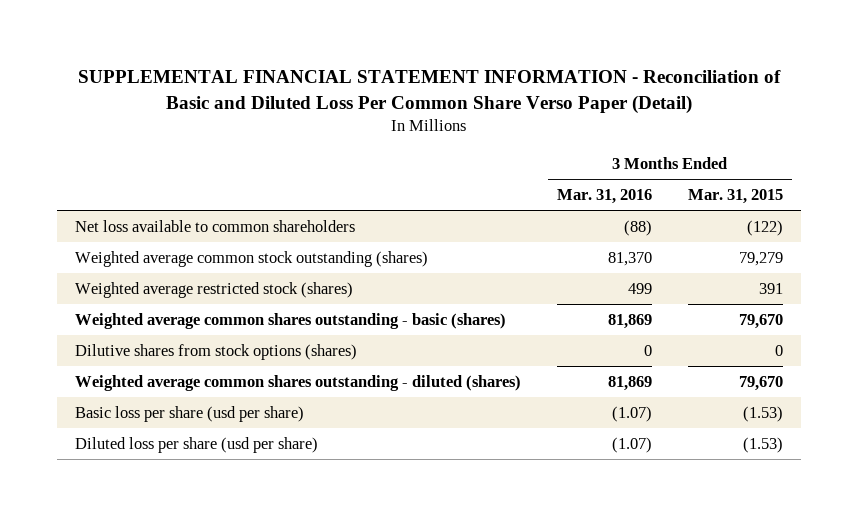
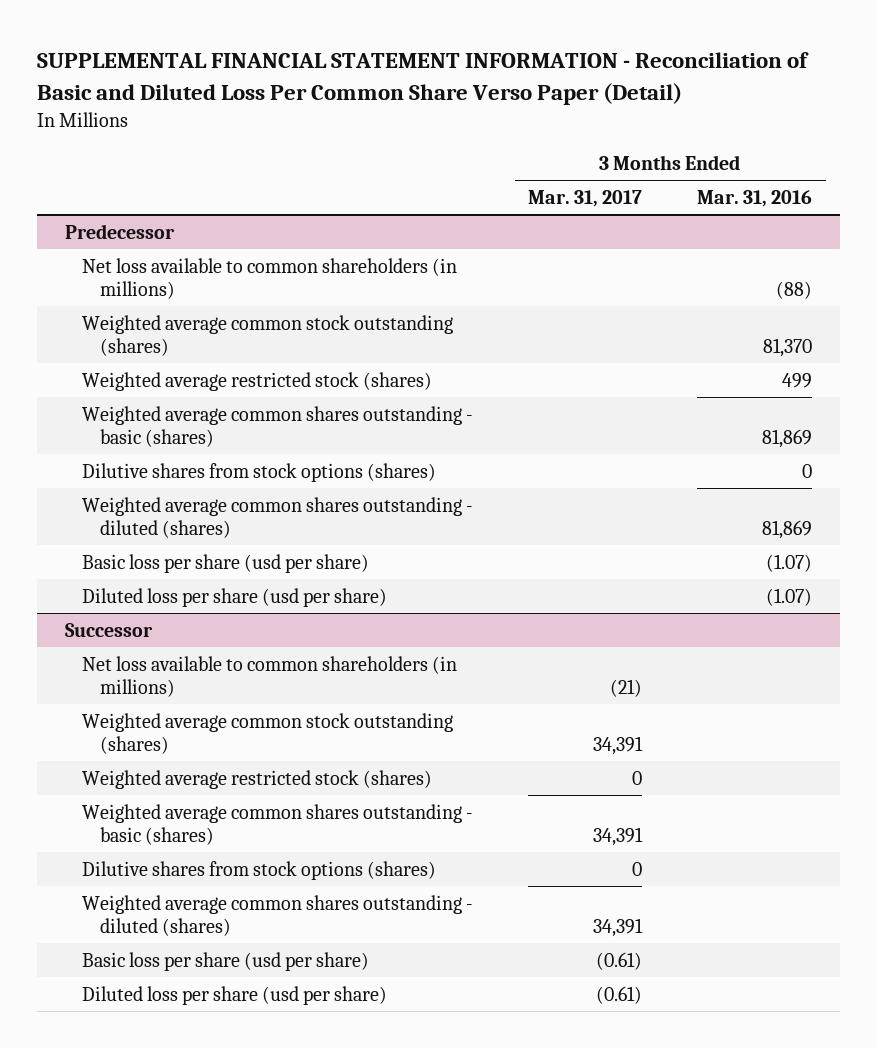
[687,189,783,205] Mar. 31, 2015 -> none
none -> [528,190,643,208] Mar. 31, 2017
none -> [64,223,175,239] Predecessor
[74,220,355,233] Net loss available to common shareholders -> [82,257,458,300] Net loss available to common shareholders (in millions)
none -> [64,622,153,637] Successor
none -> [82,655,458,698] Net loss available to common shareholders (in millions)
none -> [82,712,454,755] Weighted average common stock outstanding (shares)
none -> [82,769,433,789] Weighted average restricted stock (shares)
none -> [82,803,474,846] Weighted average common shares outstanding - basic (shares)
none -> [82,860,437,880] Dilutive shares from stock options (shares)
none -> [82,894,474,937] Weighted average common shares outstanding - diluted (shares)
none -> [82,951,370,971] Basic loss per share (usd per share)
none -> [82,985,388,1005] Diluted loss per share (usd per share)

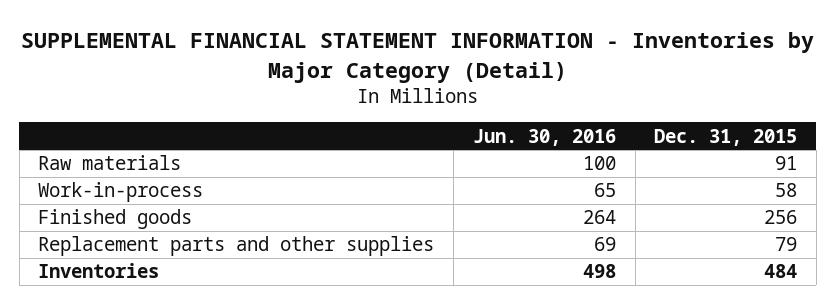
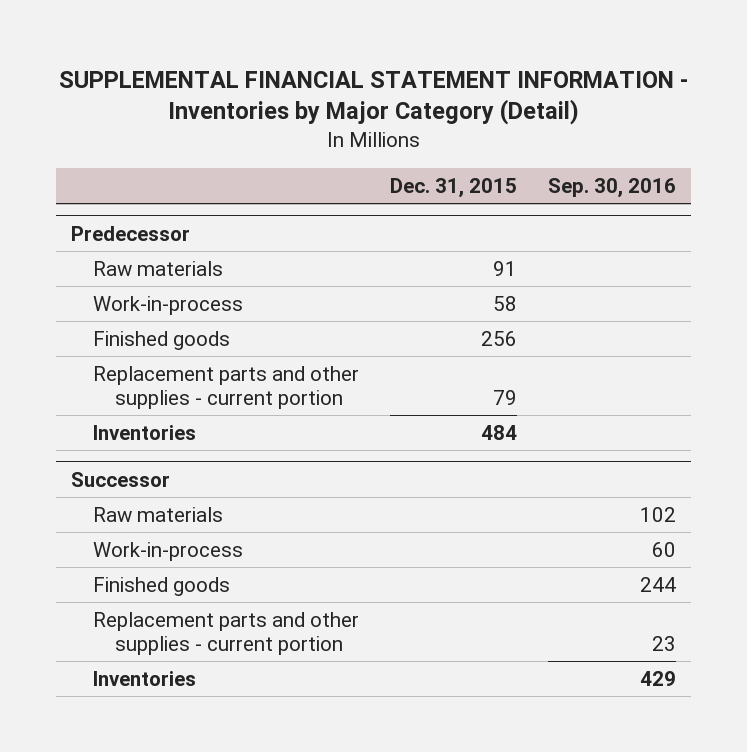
[472,128,616,146] Jun. 30, 2016 -> none
none -> [547,177,676,198] Sep. 30, 2016
none -> [71,225,191,241] Predecessor
[38,236,435,257] Replacement parts and other supplies -> [93,366,360,409] Replacement parts and other supplies - current portion
none -> [71,471,171,487] Successor
none -> [93,507,224,523] Raw materials
none -> [93,542,244,562] Work-in-process
none -> [93,577,231,597] Finished goods
none -> [93,612,360,655] Replacement parts and other supplies - current portion
none -> [93,671,197,687] Inventories

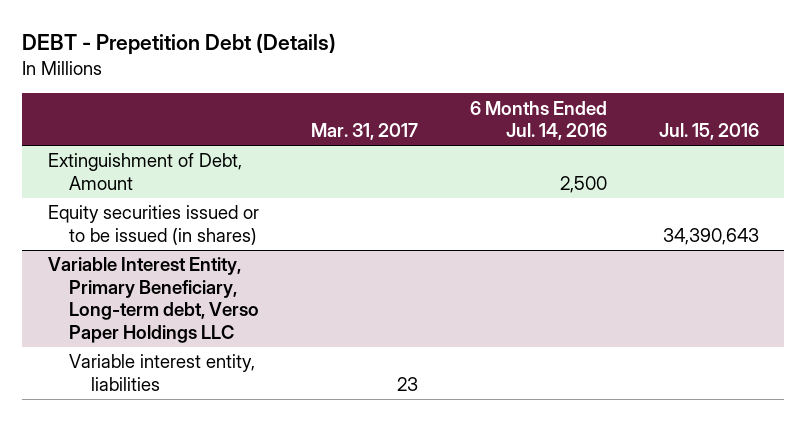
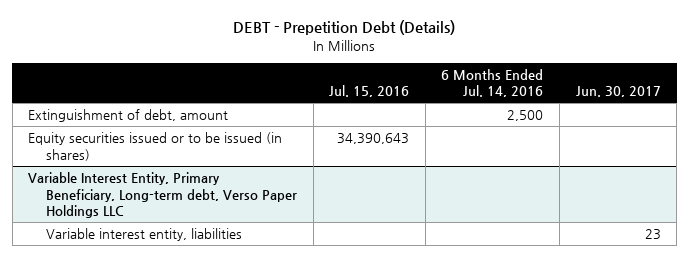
[311,123,419,141] Mar. 31, 2017 -> none
none -> [575,86,661,98] Jun. 30, 2017
[47,153,242,190] Extinguishment of Debt, Amount -> [28,109,229,123] Extinguishment of debt, amount

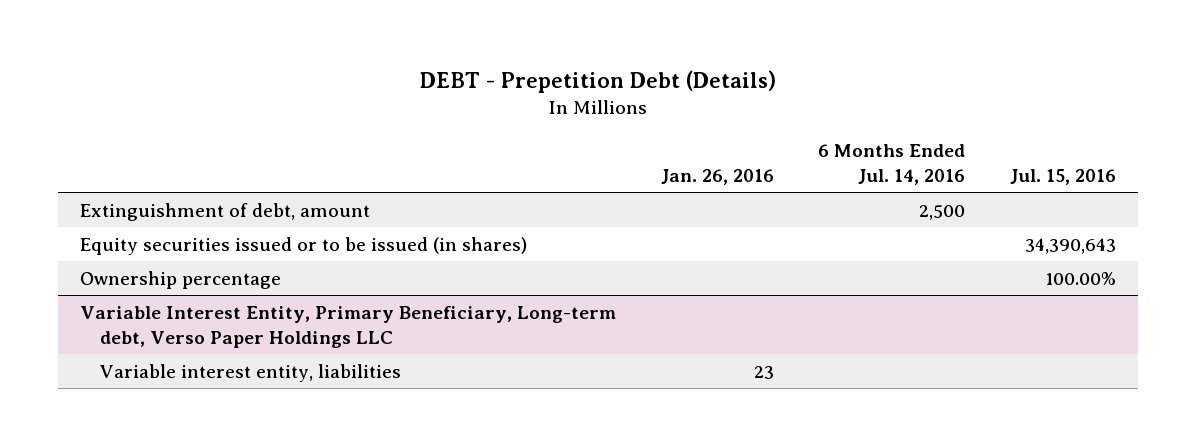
[575,86,661,98] Jun. 30, 2017 -> none
none -> [660,168,774,185] Jan. 26, 2016
none -> [80,270,282,289] Ownership percentage

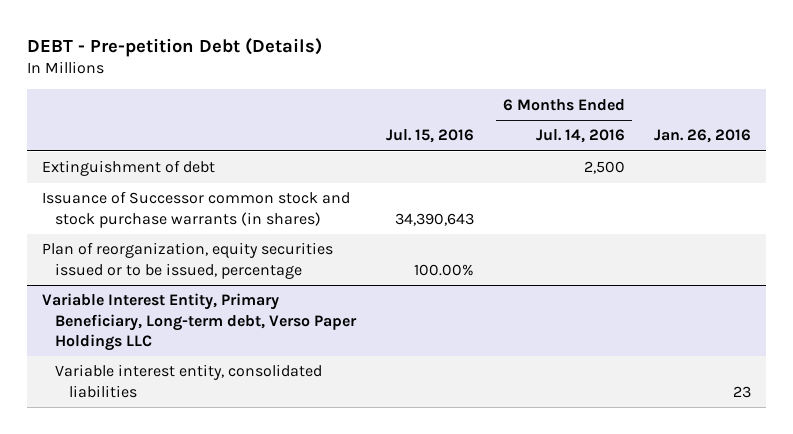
[419,69,776,93] DEBT - Prepetition Debt (Details) -> [27,37,323,57] DEBT - Pre-petition Debt (Details)
[80,270,282,289] Ownership percentage -> none
[80,202,371,221] Extinguishment of debt, amount -> [41,160,215,177] Extinguishment of debt
[80,236,528,255] Equity securities issued or to be issued (in shares) -> [41,191,350,228] Issuance of Successor common stock and stock purchase warrants (in shares)
none -> [41,242,333,279] Plan of reorganization, equity securities issued or to be issued, percentage
[99,363,401,382] Variable interest entity, liabilities -> [55,364,323,398] Variable interest entity, consolidated liabilities

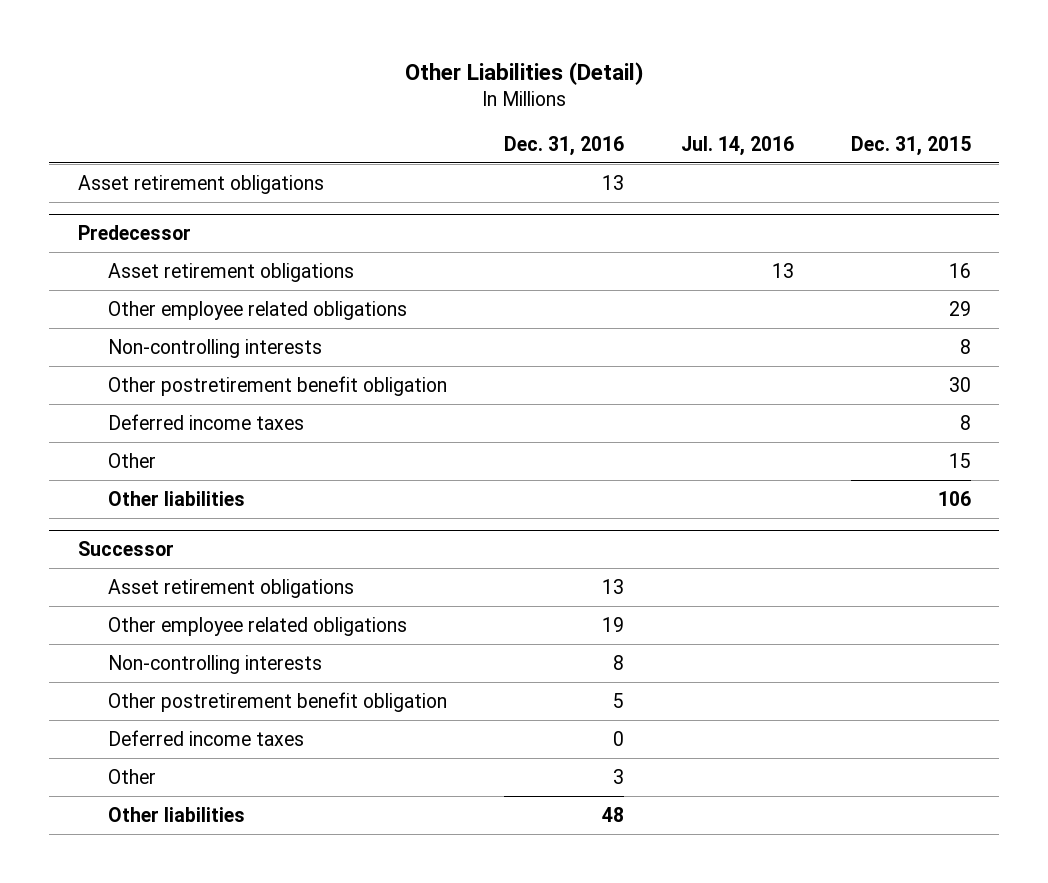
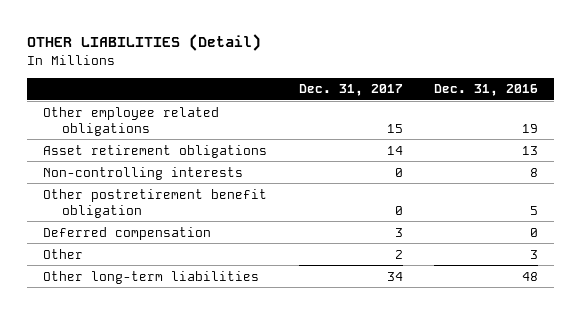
[405,61,644,85] Other Liabilities (Detail) -> [26,34,261,52] OTHER LIABILITIES (Detail)
[680,135,794,156] Jul. 14, 2016 -> none
[850,135,971,156] Dec. 31, 2015 -> none
none -> [298,84,403,97] Dec. 31, 2017
none -> [42,106,219,136] Other employee related obligations
[77,224,191,240] Predecessor -> none
[108,262,355,282] Asset retirement obligations -> none
[108,300,408,320] Other employee related obligations -> none
[108,338,323,358] Non-controlling interests -> none
[108,375,448,396] Other postretirement benefit obligation -> none
[108,413,305,430] Deferred income taxes -> none
[108,452,157,468] Other -> none
[108,490,246,506] Other liabilities -> none
[77,540,174,556] Successor -> none
[108,578,355,598] Asset retirement obligations -> none
[108,616,408,636] Other employee related obligations -> none
[108,654,323,674] Non-controlling interests -> none
[108,691,448,712] Other postretirement benefit obligation -> none
[108,729,305,746] Deferred income taxes -> none
[108,768,157,784] Other -> none
[108,806,246,822] Other liabilities -> none
none -> [42,166,243,180] Non-controlling interests
none -> [42,188,267,218] Other postretirement benefit obligation
none -> [42,226,211,240] Deferred compensation
none -> [42,248,83,259] Other
none -> [42,270,259,284] Other long-term liabilities

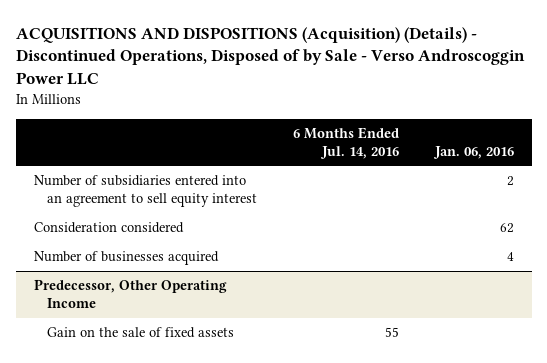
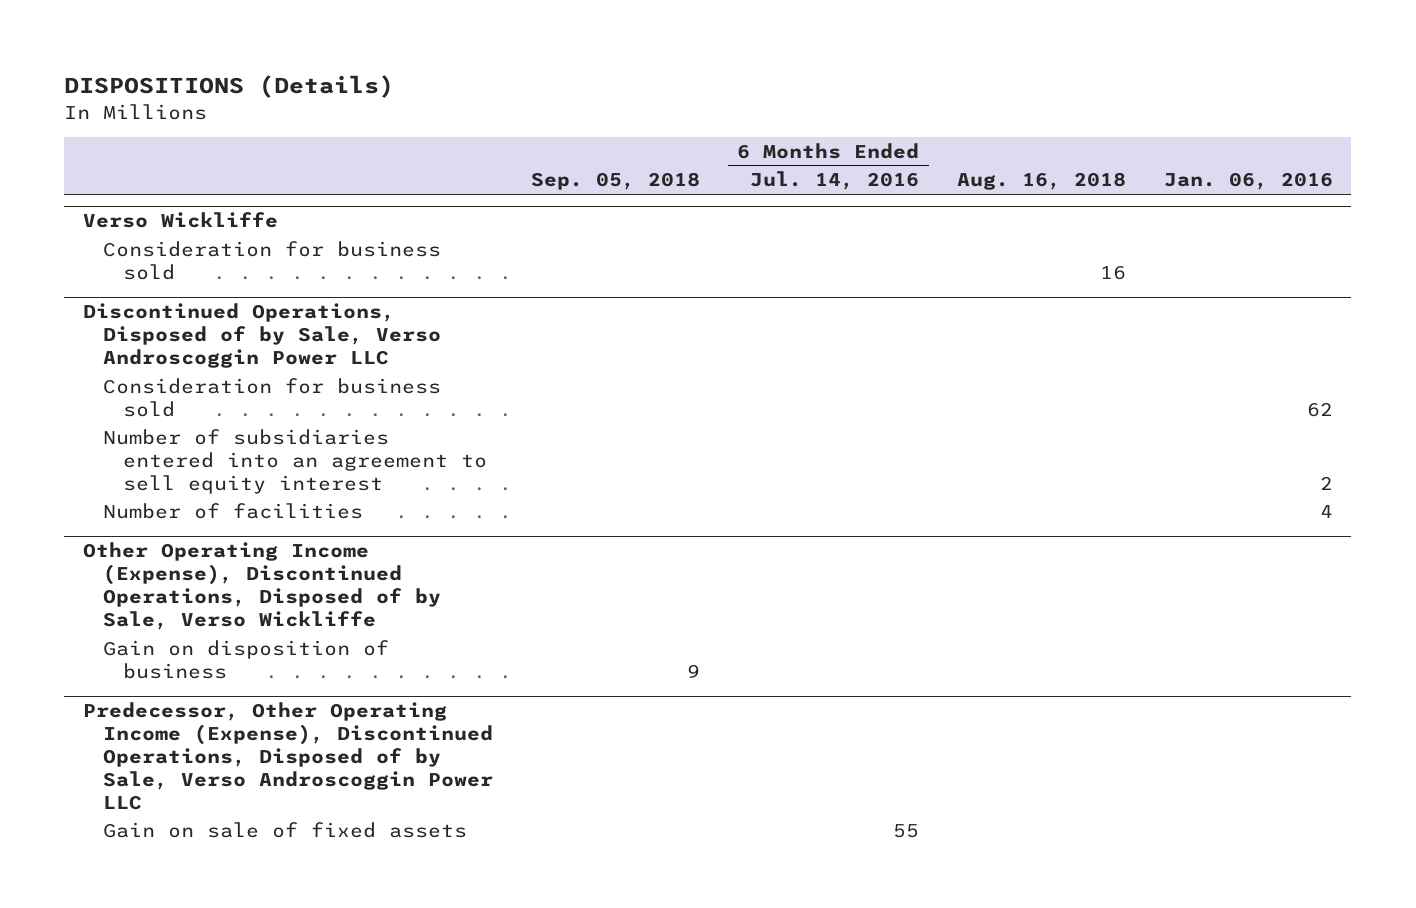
[15,26,525,86] ACQUISITIONS AND DISPOSITIONS (Acquisition) (Details) - Discontinued Operations, Disposed of by Sale - Verso Androscoggin Power LLC -> [64,75,395,99] DISPOSITIONS (Details)
none -> [530,172,700,191] Sep. 05, 2018
none -> [956,172,1126,191] Aug. 16, 2018
none -> [83,212,279,229] Verso Wickliffe
none -> [103,240,442,280] Consideration for business sold
none -> [83,303,442,369] Discontinued Operations, Disposed of by Sale, Verso Androscoggin Power LLC
none -> [103,377,442,417] Consideration for business sold
[33,222,184,234] Consideration considered -> none
[33,251,219,266] Number of businesses acquired -> [103,502,364,519] Number of facilities
none -> [83,542,442,630] Other Operating Income (Expense), Discontinued Operations, Disposed of by Sale, Verso Wickliffe
none -> [103,639,390,679] Gain on disposition of business
[33,279,227,308] Predecessor, Other Operating Income -> [83,702,494,810] Predecessor, Other Operating Income (Expense), Discontinued Operations, Disposed of by Sale, Verso Androscoggin Power LLC
[46,327,234,339] Gain on the sale of fixed assets -> [103,821,468,838] Gain on sale of fixed assets

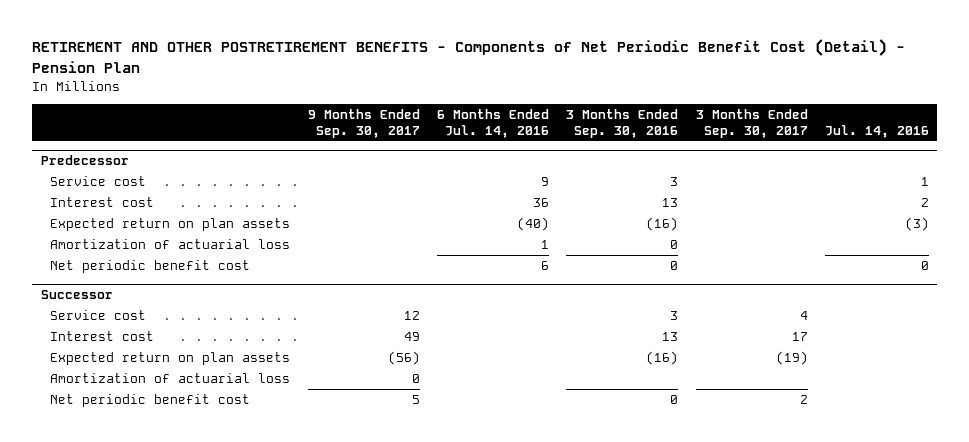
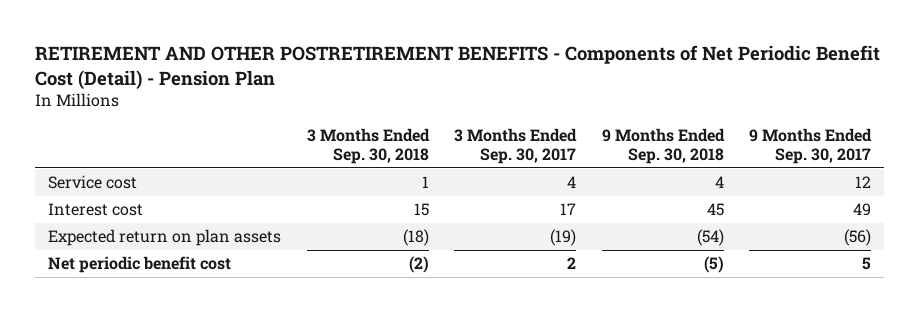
[436,108,549,138] 6 Months Ended Jul. 14, 2016 -> none
[566,108,679,138] 3 Months Ended Sep. 30, 2016 -> none
[824,124,929,138] Jul. 14, 2016 -> none
none -> [306,128,430,165] 3 Months Ended Sep. 30, 2018
none -> [601,128,725,165] 9 Months Ended Sep. 30, 2018
[40,155,129,166] Predecessor -> none
[50,176,147,187] Service cost -> none
[50,197,155,208] Interest cost -> none
[50,218,291,232] Expected return on plan assets -> none
[50,239,291,250] Amortization of actuarial loss -> none
[50,260,251,274] Net periodic benefit cost -> none
[40,290,113,300] Successor -> none
[50,373,291,384] Amortization of actuarial loss -> none

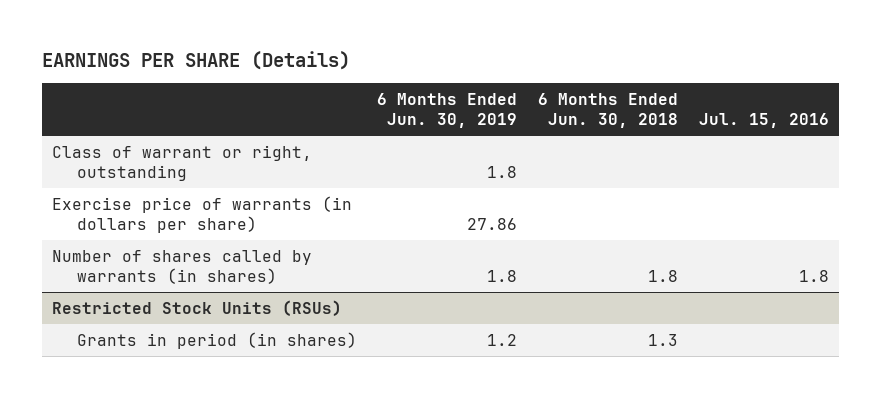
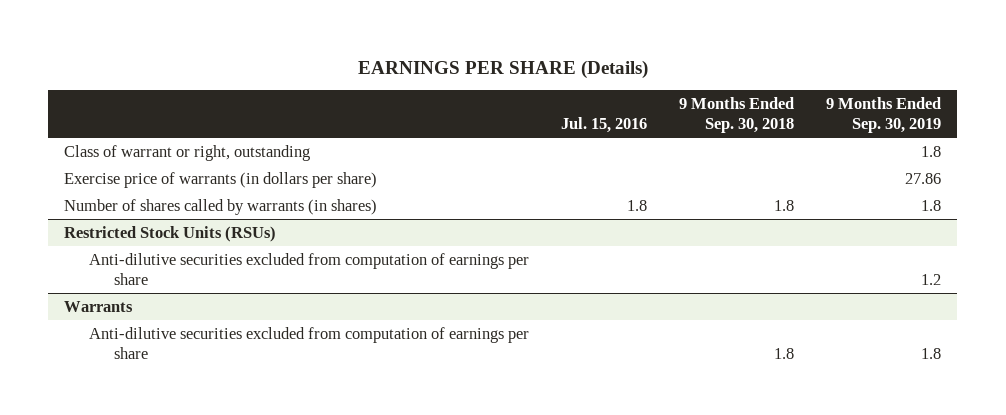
[377,93,518,128] 6 Months Ended Jun. 30, 2019 -> none
[538,93,679,128] 6 Months Ended Jun. 30, 2018 -> none
none -> [679,96,795,134] 9 Months Ended Sep. 30, 2018
none -> [826,96,942,134] 9 Months Ended Sep. 30, 2019
[76,331,357,349] Grants in period (in shares) -> [89,252,530,286] Anti-dilutive securities excluded from computation of earnings per share
none -> [64,300,134,312] Warrants
none -> [89,326,530,360] Anti-dilutive securities excluded from computation of earnings per share

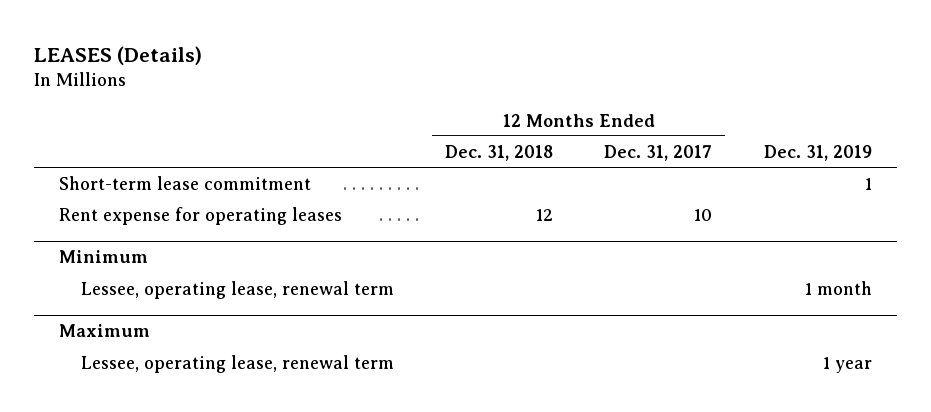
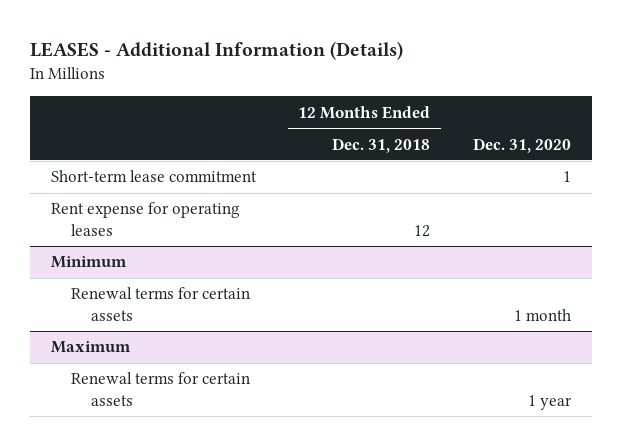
[33,45,202,65] LEASES (Details) -> [29,41,403,61] LEASES - Additional Information (Details)
[604,144,713,161] Dec. 31, 2017 -> none
[763,144,872,161] Dec. 31, 2019 -> none
none -> [472,137,571,153] Dec. 31, 2020
[80,280,394,299] Lessee, operating lease, renewal term -> [71,287,251,321] Renewal terms for certain assets
[80,354,394,373] Lessee, operating lease, renewal term -> [71,372,251,406] Renewal terms for certain assets

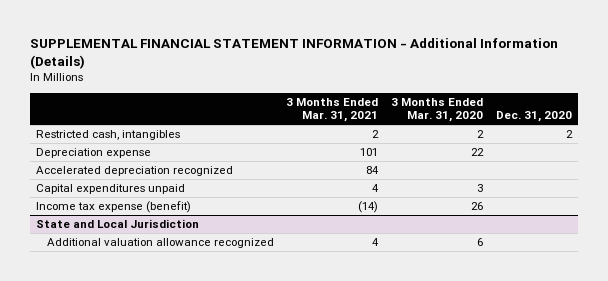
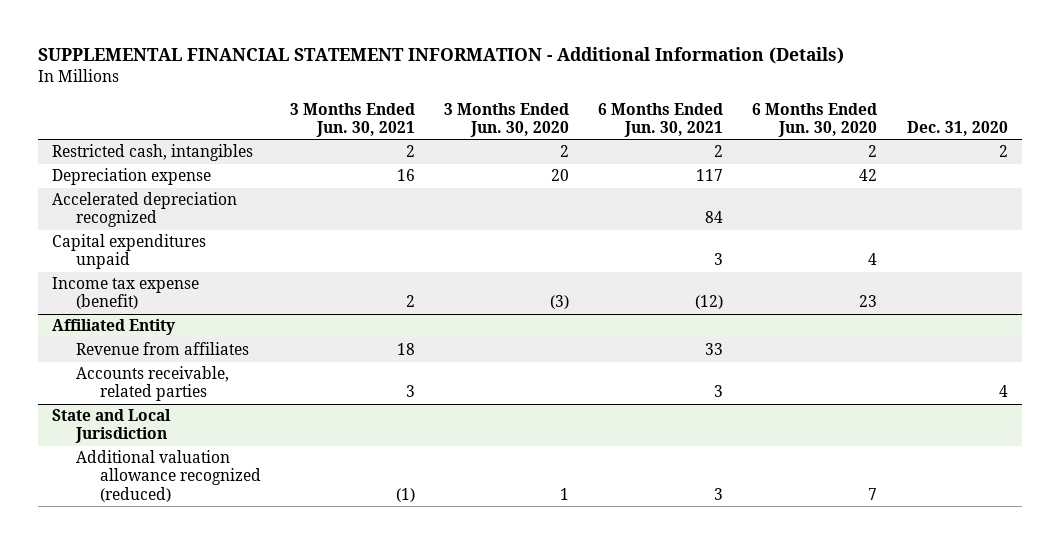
[286,97,379,123] 3 Months Ended Mar. 31, 2021 -> none
[391,97,484,123] 3 Months Ended Mar. 31, 2020 -> none
none -> [289,102,415,137] 3 Months Ended Jun. 30, 2021
none -> [444,102,570,137] 3 Months Ended Jun. 30, 2020
none -> [598,102,724,137] 6 Months Ended Jun. 30, 2021
none -> [752,102,878,137] 6 Months Ended Jun. 30, 2020
none -> [52,319,176,336] Affiliated Entity
none -> [75,342,249,356] Revenue from affiliates
none -> [75,366,229,402] Accounts receivable, related parties
[46,238,274,249] Additional valuation allowance recognized -> [75,450,261,502] Additional valuation allowance recognized (reduced)

